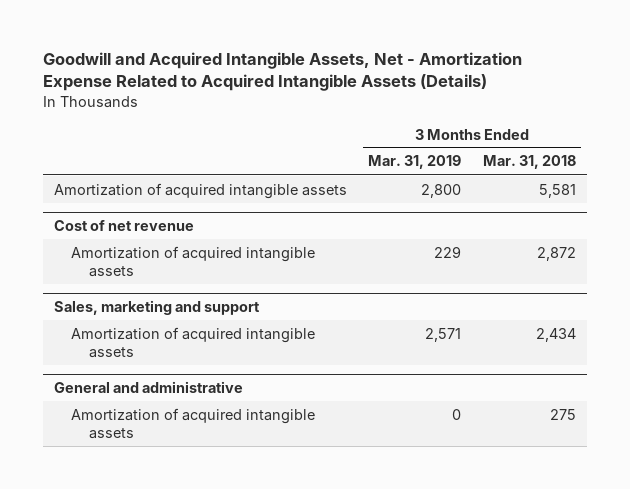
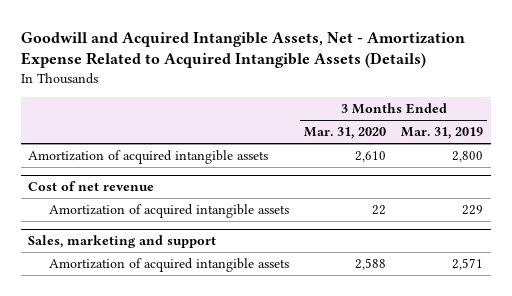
[482,155,576,170] Mar. 31, 2018 -> none
none -> [304,127,387,140] Mar. 31, 2020
[53,380,243,393] General and administrative -> none
[71,407,316,439] Amortization of acquired intangible assets -> none

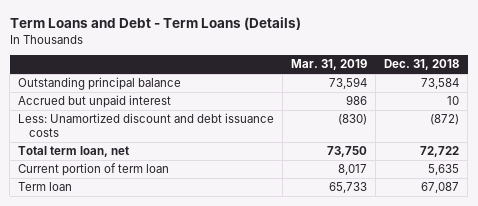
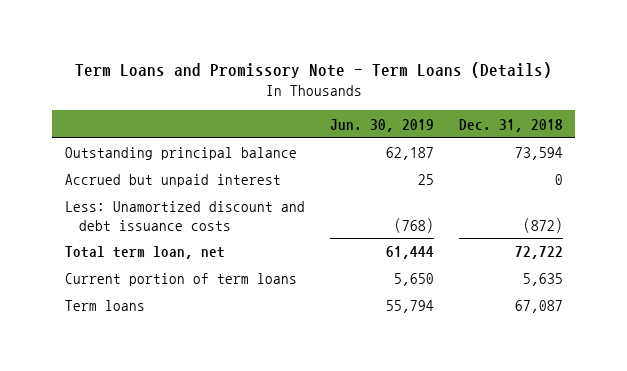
[9,16,301,30] Term Loans and Debt - Term Loans (Details) -> [74,62,552,79] Term Loans and Promissory Note - Term Loans (Details)
[291,59,368,71] Mar. 31, 2019 -> none
none -> [329,118,434,132] Jun. 30, 2019
[421,78,460,90] 73,584 -> [514,147,563,161] 73,594
[447,96,460,106] 10 -> [554,174,563,186] 0
[18,163,170,177] Current portion of term loan -> [64,273,297,287] Current portion of term loans
[18,182,73,192] Term loan -> [64,300,145,312] Term loans

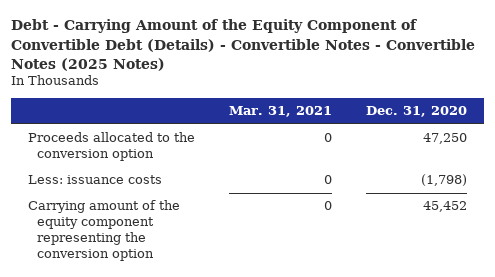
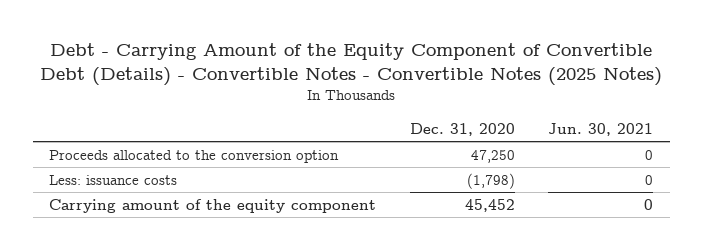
[229,106,333,118] Mar. 31, 2021 -> none
none -> [548,122,654,136] Jun. 30, 2021
[28,200,181,262] Carrying amount of the equity component representing the conversion option -> [49,198,377,213] Carrying amount of the equity component

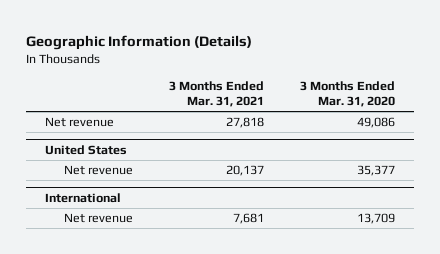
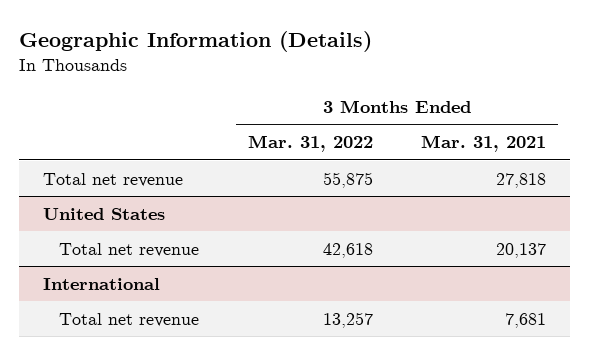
[300,80,396,108] 3 Months Ended Mar. 31, 2020 -> none
none -> [247,135,373,153] Mar. 31, 2022
[44,117,114,128] Net revenue -> [42,172,183,187] Total net revenue
[64,165,134,176] Net revenue -> [59,242,200,257] Total net revenue
[64,213,134,224] Net revenue -> [59,312,200,327] Total net revenue

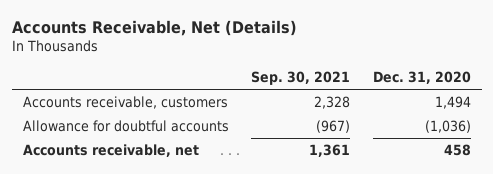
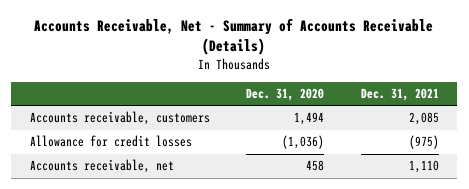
[11,19,297,36] Accounts Receivable, Net (Details) -> [34,18,434,56] Accounts Receivable, Net - Summary of Accounts Receivable (Details)
[251,70,351,85] Sep. 30, 2021 -> none
none -> [361,87,440,101] Dec. 31, 2021
[22,120,229,133] Allowance for doubtful accounts -> [29,135,192,148] Allowance for credit losses

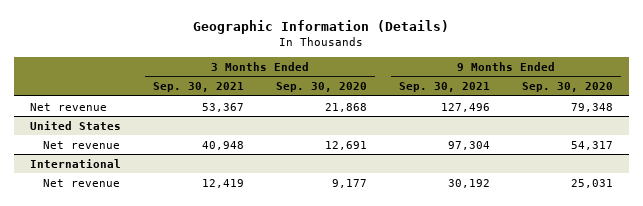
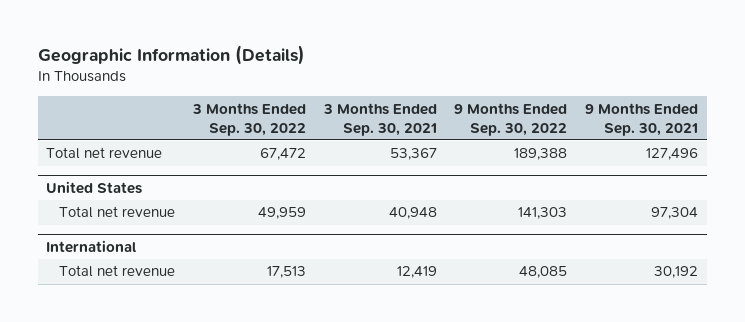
[275,82,367,93] Sep. 30, 2020 -> none
[522,82,614,93] Sep. 30, 2020 -> none
none -> [191,102,306,136] 3 Months Ended Sep. 30, 2022
none -> [454,102,568,136] 9 Months Ended Sep. 30, 2022
[29,102,107,111] Net revenue -> [46,147,163,160] Total net revenue
[42,140,120,149] Net revenue -> [58,206,175,219] Total net revenue
[42,178,120,187] Net revenue -> [58,265,175,278] Total net revenue

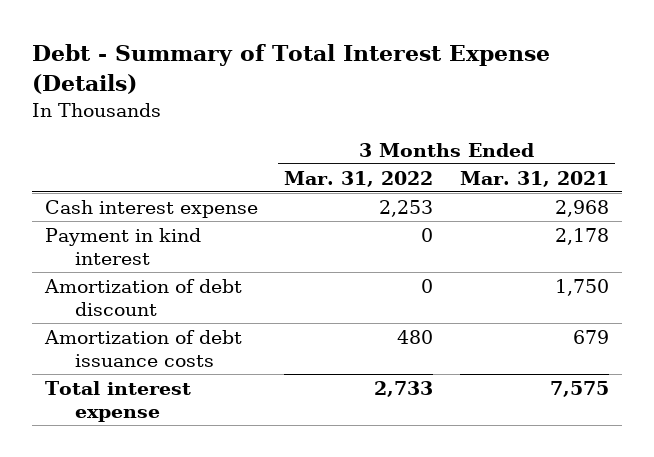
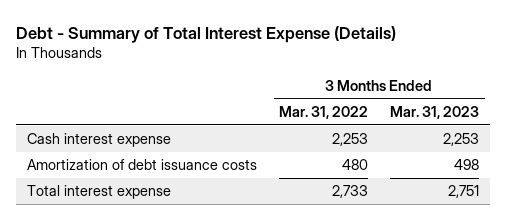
[459,170,609,187] Mar. 31, 2021 -> none
none -> [390,106,480,120] Mar. 31, 2023
[44,227,201,265] Payment in kind interest -> none
[43,278,242,316] Amortization of debt discount -> none

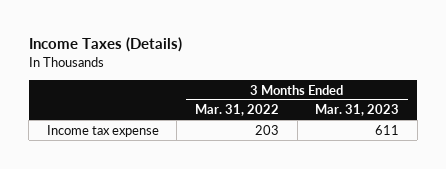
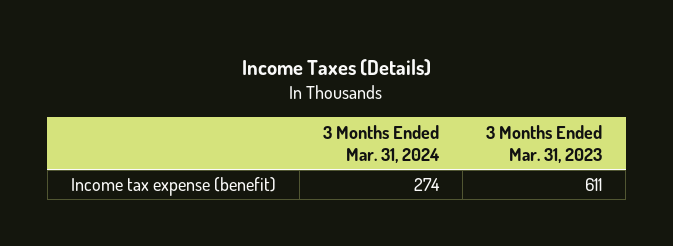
[194,104,279,117] Mar. 31, 2022 -> none
none -> [322,124,440,164] 3 Months Ended Mar. 31, 2024
[46,124,159,137] Income tax expense -> [70,177,276,197] Income tax expense (benefit)

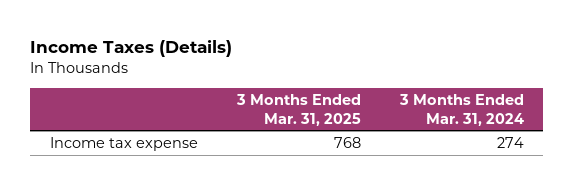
[485,124,602,164] 3 Months Ended Mar. 31, 2023 -> none
none -> [235,93,361,126] 3 Months Ended Mar. 31, 2025
[70,177,276,197] Income tax expense (benefit) -> [49,136,198,151] Income tax expense

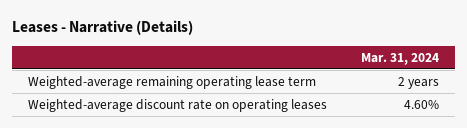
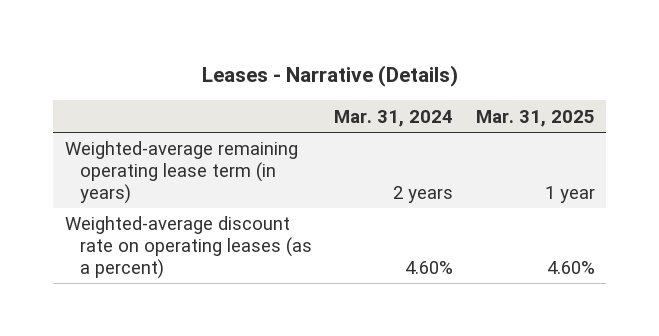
none -> [475,109,595,127] Mar. 31, 2025
[28,75,317,89] Weighted-average remaining operating lease term -> [64,141,298,205] Weighted-average remaining operating lease term (in years)
[28,98,328,112] Weighted-average discount rate on operating leases -> [64,216,312,280] Weighted-average discount rate on operating leases (as a percent)

